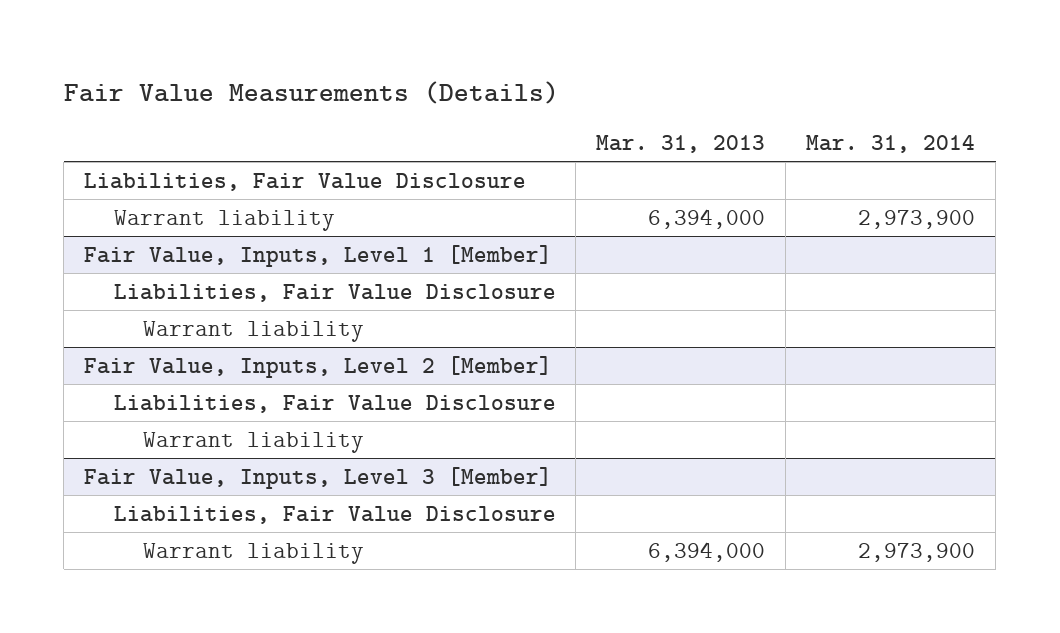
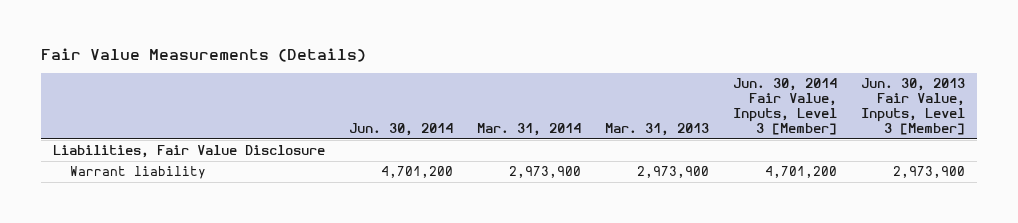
none -> [348,122,453,136] Jun. 30, 2014
none -> [732,78,837,135] Jun. 30, 2014 Fair Value, Inputs, Level 3 [Member]
none -> [860,78,965,135] Jun. 30, 2013 Fair Value, Inputs, Level 3 [Member]
[84,244,553,267] Fair Value, Inputs, Level 1 [Member] -> none
[113,283,556,302] Liabilities, Fair Value Disclosure -> none
[142,320,364,342] Warrant liability -> none
[84,355,553,378] Fair Value, Inputs, Level 2 [Member] -> none
[113,394,556,413] Liabilities, Fair Value Disclosure -> none
[142,431,364,453] Warrant liability -> none
[84,466,553,489] Fair Value, Inputs, Level 3 [Member] -> none
[113,505,556,524] Liabilities, Fair Value Disclosure -> none
[142,542,364,564] Warrant liability -> none
[648,208,766,229] 6,394,000 -> [636,166,709,179] 2,973,900

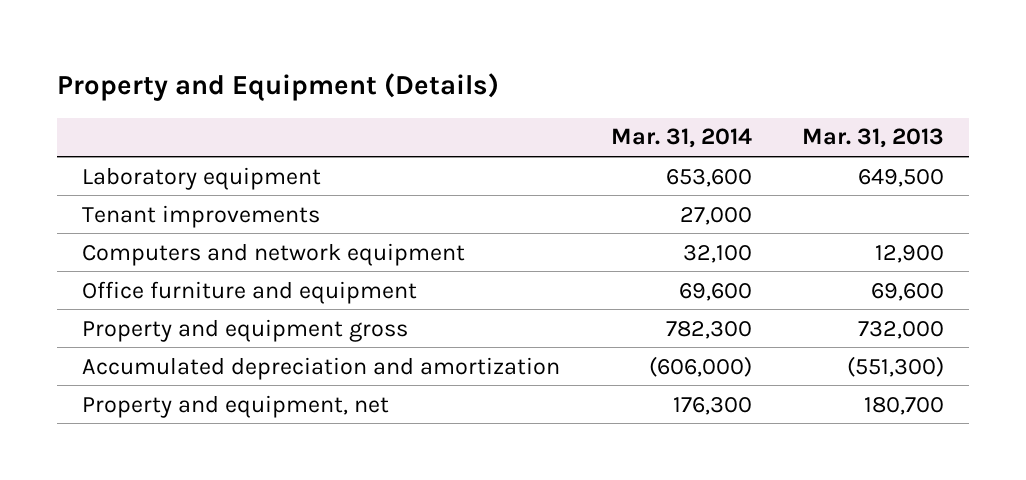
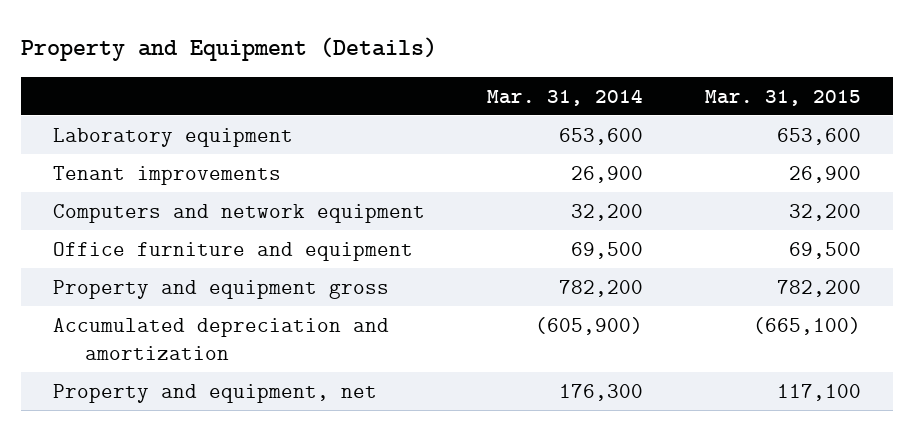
[801,128,944,149] Mar. 31, 2013 -> none
none -> [705,89,862,106] Mar. 31, 2015
[679,206,752,225] 27,000 -> [570,165,643,183] 26,900
[682,244,752,263] 32,100 -> [570,203,643,221] 32,200
[678,282,752,301] 69,600 -> [570,241,643,259] 69,500
[665,320,752,339] 782,300 -> [558,279,643,297] 782,200
[648,355,752,377] (606,000) -> [534,316,643,335] (605,900)

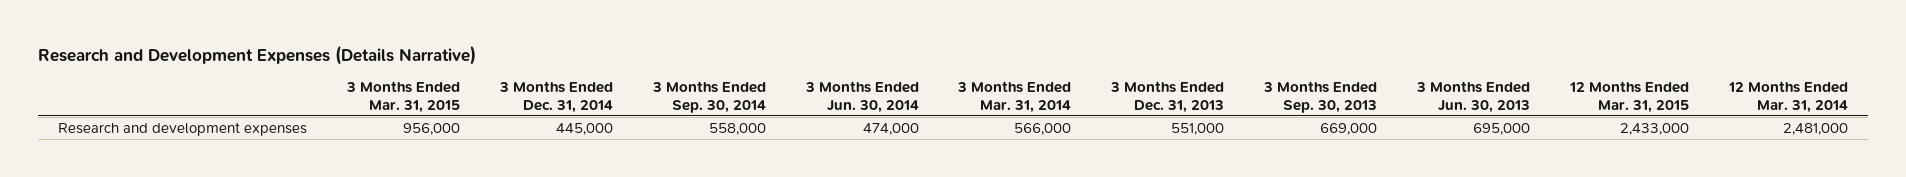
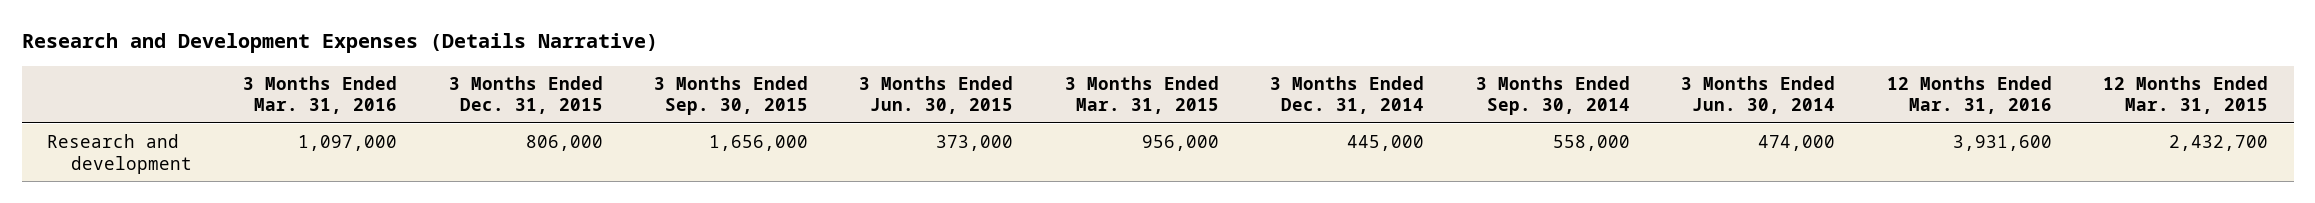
[957,80,1072,113] 3 Months Ended Mar. 31, 2014 -> none
[1110,80,1225,113] 3 Months Ended Dec. 31, 2013 -> none
[1263,80,1378,113] 3 Months Ended Sep. 30, 2013 -> none
[1416,80,1531,113] 3 Months Ended Jun. 30, 2013 -> none
[1727,80,1848,113] 12 Months Ended Mar. 31, 2014 -> none
none -> [243,75,398,115] 3 Months Ended Mar. 31, 2016
none -> [448,75,603,115] 3 Months Ended Dec. 31, 2015
none -> [653,75,808,116] 3 Months Ended Sep. 30, 2015
none -> [859,75,1014,115] 3 Months Ended Jun. 30, 2015
none -> [1886,75,2052,115] 12 Months Ended Mar. 31, 2016
[57,122,307,137] Research and development expenses -> [47,133,192,174] Research and development
[1620,123,1690,136] 2,433,000 -> [2168,134,2268,151] 2,432,700

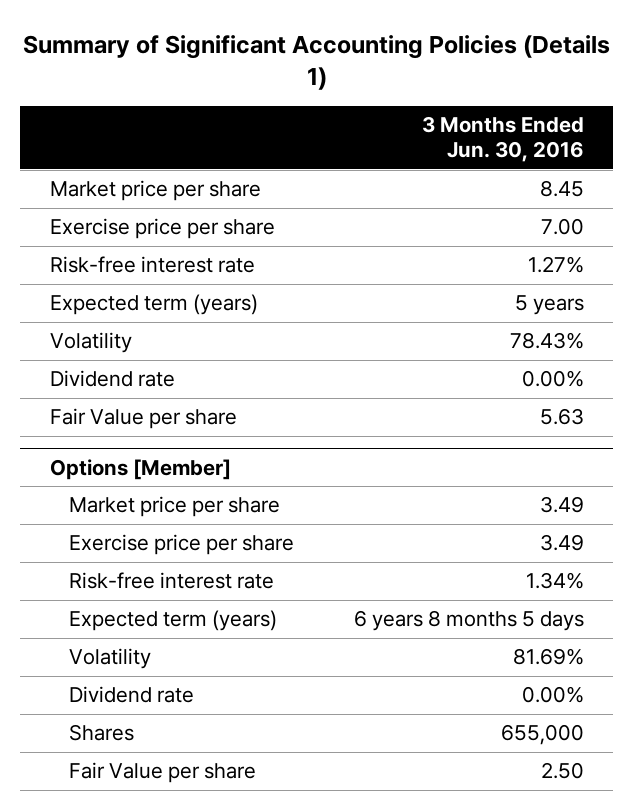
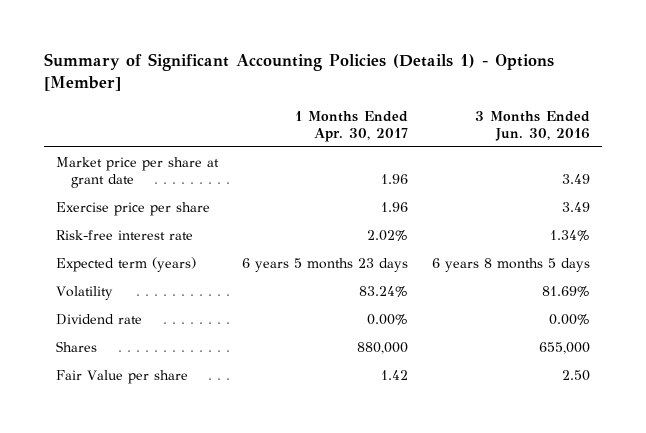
[22,34,610,91] Summary of Significant Accounting Policies (Details 1) -> [43,52,554,91] Summary of Significant Accounting Policies (Details 1) - Options [Member]
none -> [294,110,408,142] 1 Months Ended Apr. 30, 2017
[49,218,275,240] Exercise price per share -> none
[49,256,255,274] Risk-free interest rate -> none
[49,294,258,316] Expected term (years) -> none
[49,332,132,354] Volatility -> none
[49,370,175,388] Dividend rate -> none
[49,408,237,430] Fair Value per share -> none
[49,458,231,480] Options [Member] -> none
[69,496,281,518] Market price per share -> none
[49,180,261,202] Market price per share -> [55,156,219,188] Market price per share at grant date
[539,180,584,198] 8.45 -> [561,173,590,184] 3.49

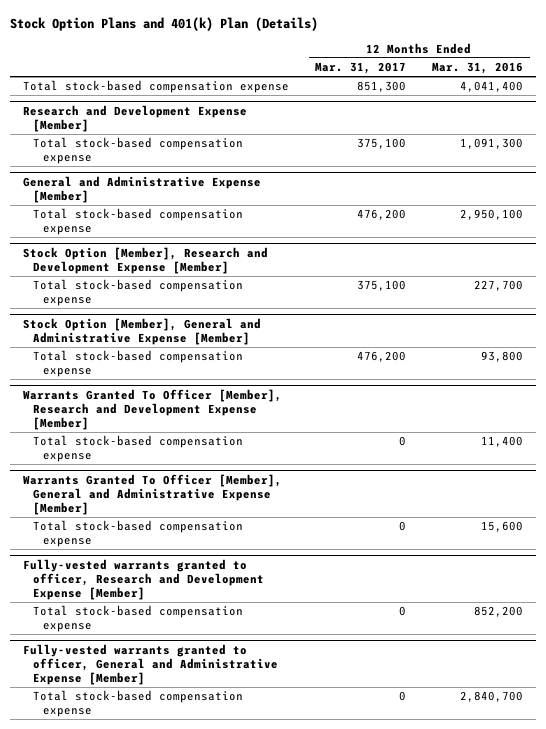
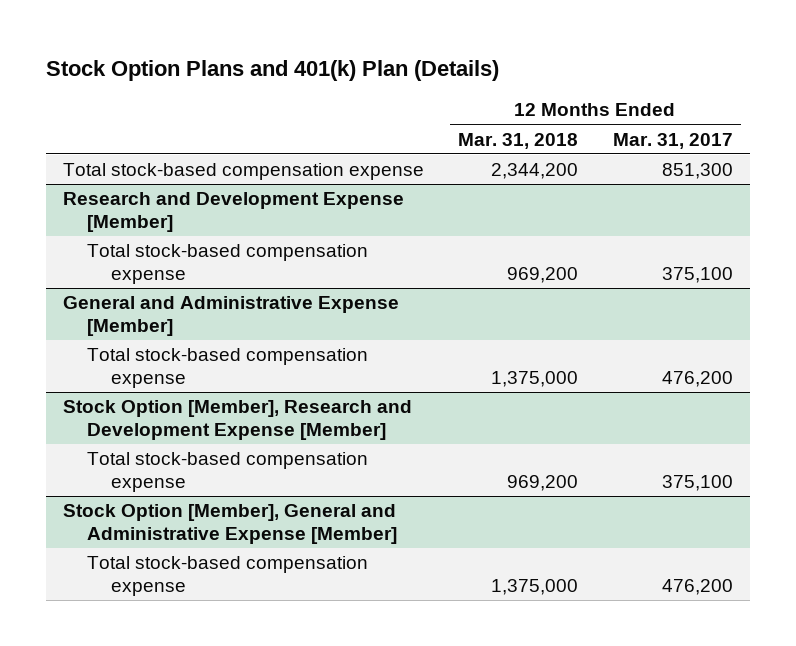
[432,61,524,74] Mar. 31, 2016 -> none
none -> [458,132,579,149] Mar. 31, 2018
[23,389,283,430] Warrants Granted To Officer [Member], Research and Development Expense [Member] -> none
[32,435,243,463] Total stock-based compensation expense -> none
[23,474,283,515] Warrants Granted To Officer [Member], General and Administrative Expense [Member] -> none
[32,520,243,548] Total stock-based compensation expense -> none
[23,559,264,600] Fully-vested warrants granted to officer, Research and Development Expense [Member] -> none
[32,605,243,633] Total stock-based compensation expense -> none
[23,644,278,685] Fully-vested warrants granted to officer, General and Administrative Expense [Member] -> none
[32,690,243,718] Total stock-based compensation expense -> none

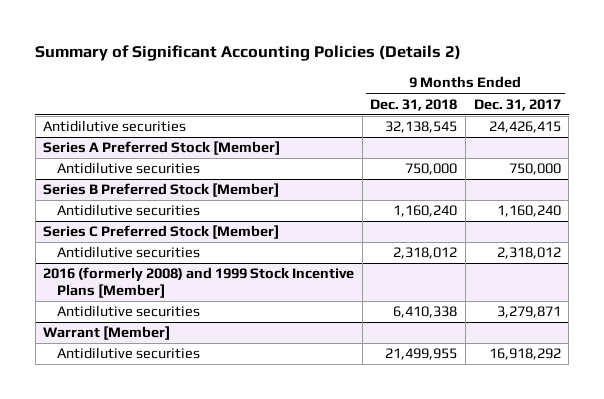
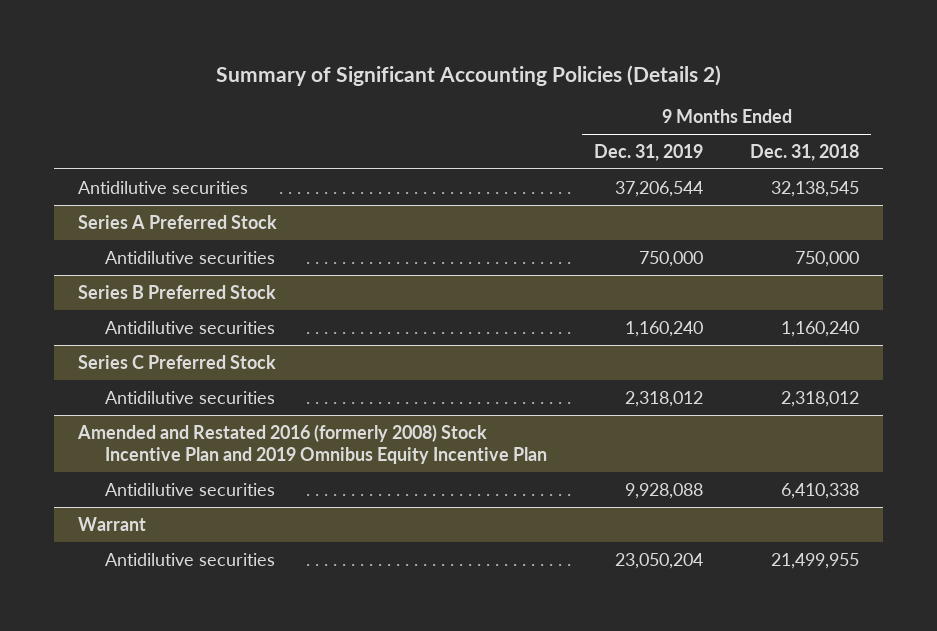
[473,98,561,111] Dec. 31, 2017 -> none
none -> [594,143,704,161] Dec. 31, 2019
[43,141,281,156] Series A Preferred Stock [Member] -> [77,214,277,229] Series A Preferred Stock
[43,183,280,198] Series B Preferred Stock [Member] -> [77,284,276,299] Series B Preferred Stock
[43,225,280,240] Series C Preferred Stock [Member] -> [77,354,276,369] Series C Preferred Stock
[43,267,355,299] 2016 (formerly 2008) and 1999 Stock Incentive Plans [Member] -> [76,423,547,465] Amended and Restated 2016 (formerly 2008) Stock Incentive Plan and 2019 Omnibus Equity Incentive Plan
[43,326,171,341] Warrant [Member] -> [77,516,146,531] Warrant

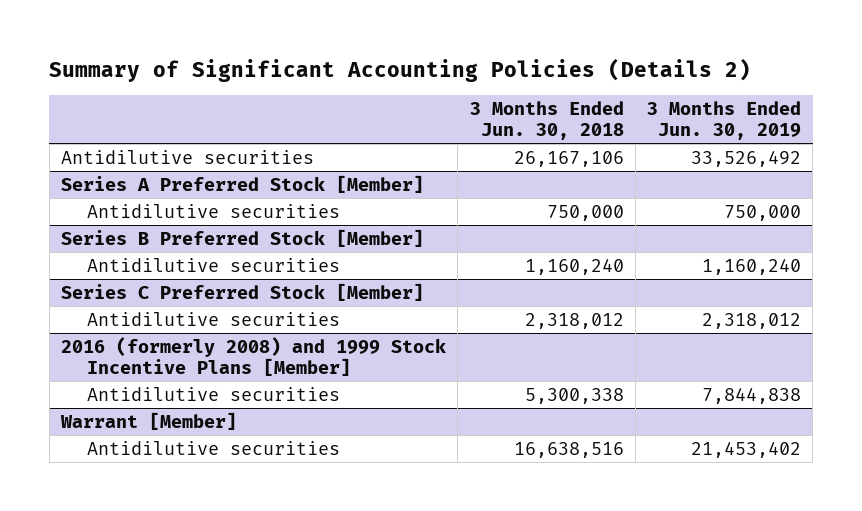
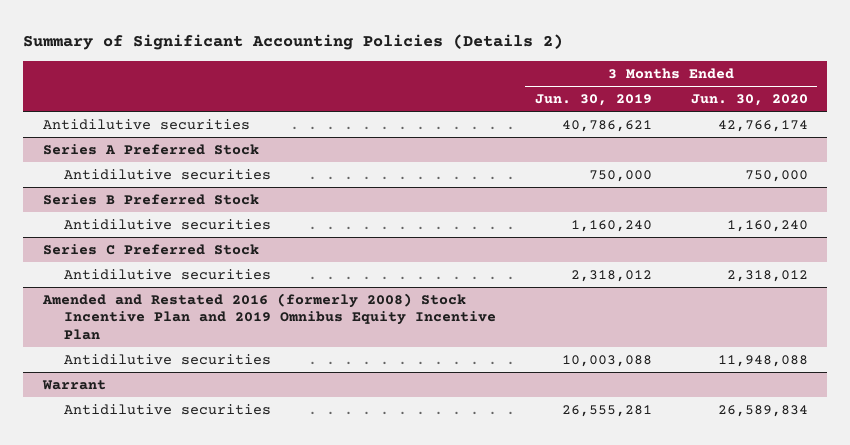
[469,100,624,141] 3 Months Ended Jun. 30, 2018 -> none
none -> [690,94,808,107] Jun. 30, 2020
[691,150,802,167] 33,526,492 -> [561,119,652,132] 40,786,621
[61,174,425,193] Series A Preferred Stock [Member] -> [42,143,259,155] Series A Preferred Stock
[61,228,425,247] Series B Preferred Stock [Member] -> [42,193,259,205] Series B Preferred Stock
[61,282,425,301] Series C Preferred Stock [Member] -> [42,243,259,255] Series C Preferred Stock
[61,336,447,377] 2016 (formerly 2008) and 1999 Stock Incentive Plans [Member] -> [41,292,496,341] Amended and Restated 2016 (formerly 2008) Stock Incentive Plan and 2019 Omnibus Equity Incentive Plan
[702,387,802,404] 7,844,838 -> [561,354,652,367] 10,003,088
[60,411,238,430] Warrant [Member] -> [41,379,106,390] Warrant
[691,441,802,458] 21,453,402 -> [561,404,652,417] 26,555,281

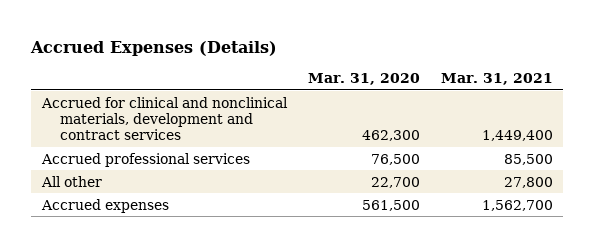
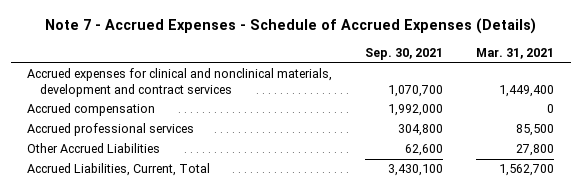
[30,40,278,56] Accrued Expenses (Details) -> [44,18,536,35] Note 7 - Accrued Expenses - Schedule of Accrued Expenses (Details)
[307,73,420,86] Mar. 31, 2020 -> none
none -> [365,48,444,61] Sep. 30, 2021
[40,96,288,141] Accrued for clinical and nonclinical materials, development and contract services -> [27,68,333,97] Accrued expenses for clinical and nonclinical materials, development and contract services
none -> [27,103,156,117] Accrued compensation
[40,175,102,187] All other -> [27,143,161,154] Other Accrued Liabilities
[40,198,169,213] Accrued expenses -> [27,163,211,177] Accrued Liabilities, Current, Total

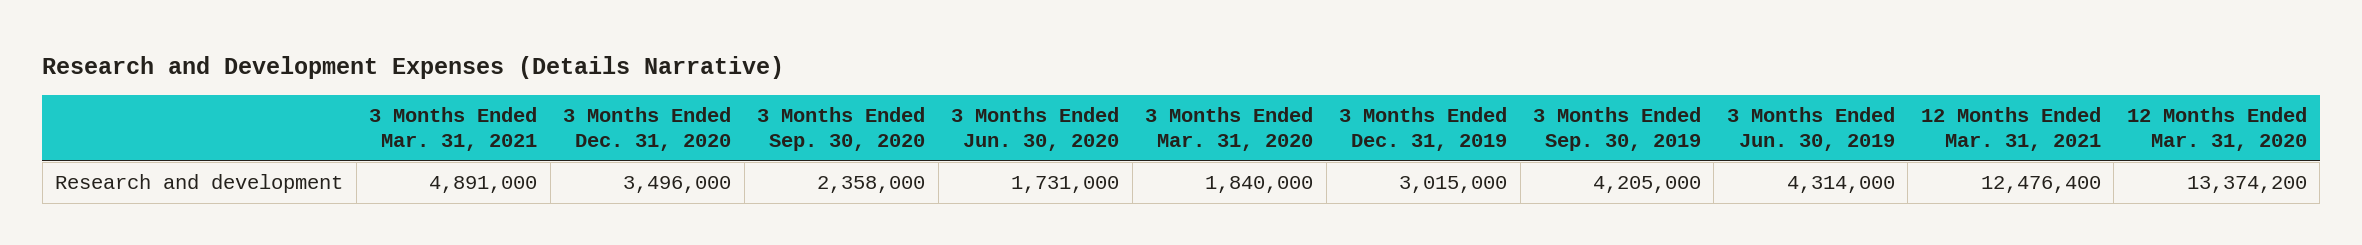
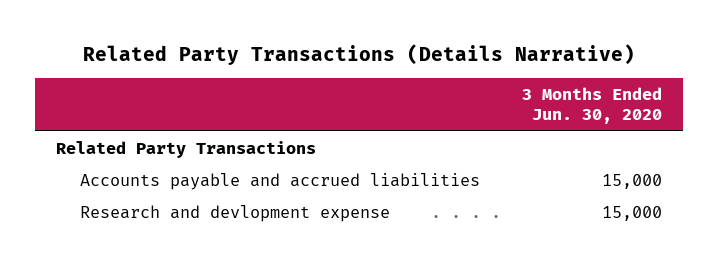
[42,56,785,80] Research and Development Expenses (Details Narrative) -> [83,44,636,66] Related Party Transactions (Details Narrative)
[369,106,538,151] 3 Months Ended Mar. 31, 2021 -> none
[563,106,732,151] 3 Months Ended Dec. 31, 2020 -> none
[757,106,926,151] 3 Months Ended Sep. 30, 2020 -> none
[1145,106,1314,151] 3 Months Ended Mar. 31, 2020 -> none
[1339,106,1508,151] 3 Months Ended Dec. 31, 2019 -> none
[1532,106,1701,151] 3 Months Ended Sep. 30, 2019 -> none
[1726,106,1895,151] 3 Months Ended Jun. 30, 2019 -> none
[1920,106,2101,151] 12 Months Ended Mar. 31, 2021 -> none
[2126,106,2307,151] 12 Months Ended Mar. 31, 2020 -> none
none -> [56,140,317,158] Related Party Transactions
none -> [79,172,480,190] Accounts payable and accrued liabilities
[55,174,344,194] Research and development -> [79,204,390,222] Research and devlopment expense
[1011,176,1120,194] 1,731,000 -> [601,205,662,221] 15,000

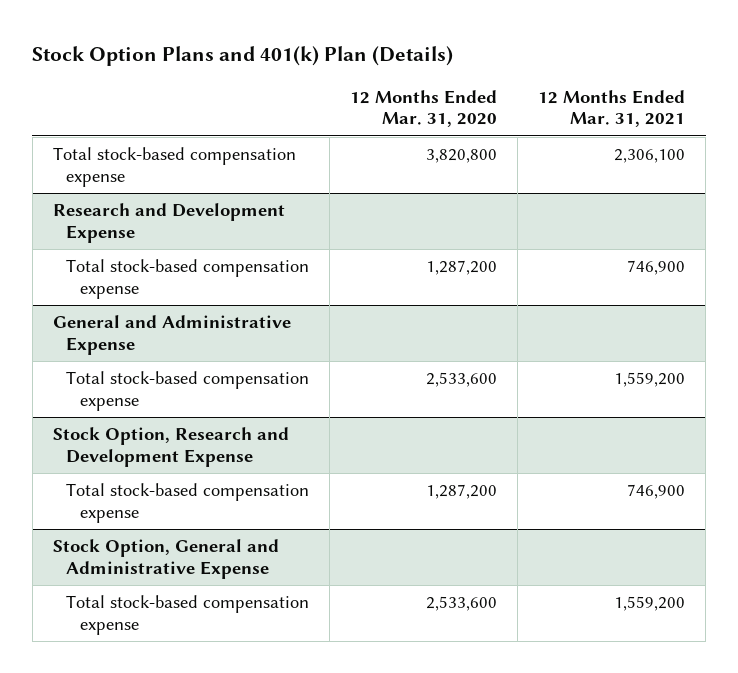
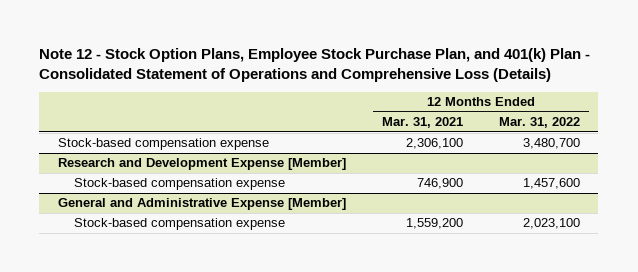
[32,45,454,66] Stock Option Plans and 401(k) Plan (Details) -> [39,48,591,83] Note 12 - Stock Option Plans, Employee Stock Purchase Plan, and 401(k) Plan - Consolidated Statement of Operations and Comprehensive Loss (Details)
[350,89,498,128] 12 Months Ended Mar. 31, 2020 -> none
none -> [499,117,581,129] Mar. 31, 2022
[52,427,289,468] Stock Option, Research and Development Expense -> none
[66,483,310,524] Total stock-based compensation expense -> none
[52,539,279,580] Stock Option, General and Administrative Expense -> none
[66,595,310,636] Total stock-based compensation expense -> none
[52,147,296,188] Total stock-based compensation expense -> [57,138,269,151] Stock-based compensation expense
[52,203,285,244] Research and Development Expense -> [57,158,346,171] Research and Development Expense [Member]
[66,259,310,300] Total stock-based compensation expense -> [74,178,286,191] Stock-based compensation expense
[52,315,291,356] General and Administrative Expense -> [57,198,346,211] General and Administrative Expense [Member]
[66,371,310,412] Total stock-based compensation expense -> [74,218,286,231] Stock-based compensation expense

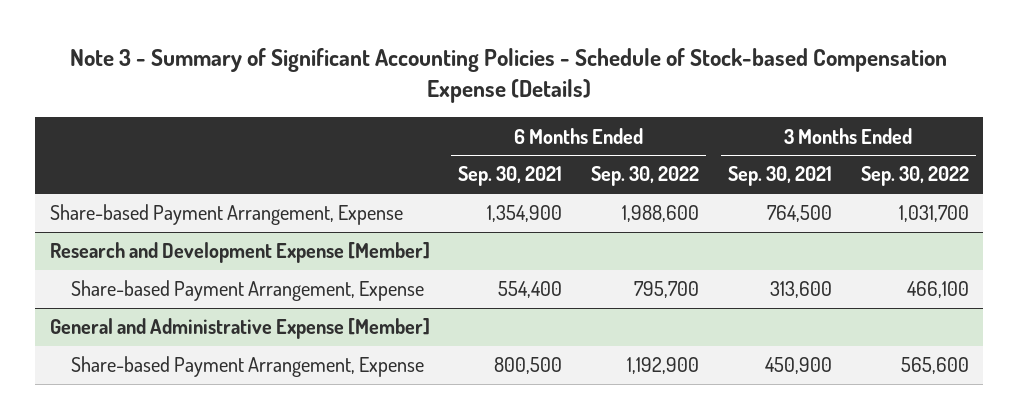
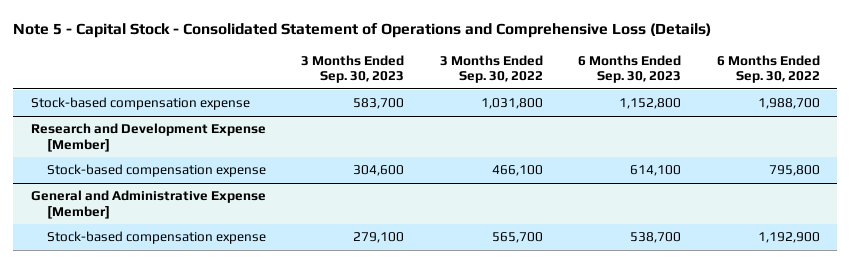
[70,48,948,104] Note 3 - Summary of Significant Accounting Policies - Schedule of Stock-based Compensation Expense (Details) -> [13,23,712,39] Note 5 - Capital Stock - Consolidated Statement of Operations and Comprehensive Loss (Details)
[458,166,563,187] Sep. 30, 2021 -> none
[727,166,832,187] Sep. 30, 2021 -> none
none -> [301,54,405,84] 3 Months Ended Sep. 30, 2023
none -> [578,54,682,84] 6 Months Ended Sep. 30, 2023
[49,204,403,226] Share-based Payment Arrangement, Expense -> [31,97,251,111] Stock-based compensation expense
[622,205,700,223] 1,988,600 -> [757,98,820,110] 1,988,700
[898,205,969,223] 1,031,700 -> [480,98,543,110] 1,031,800
[71,280,425,302] Share-based Payment Arrangement, Expense -> [46,164,266,178] Stock-based compensation expense
[634,281,700,299] 795,700 -> [768,165,820,177] 795,800
[71,356,425,378] Share-based Payment Arrangement, Expense -> [46,231,266,245] Stock-based compensation expense
[900,357,969,375] 565,600 -> [491,232,543,244] 565,700

